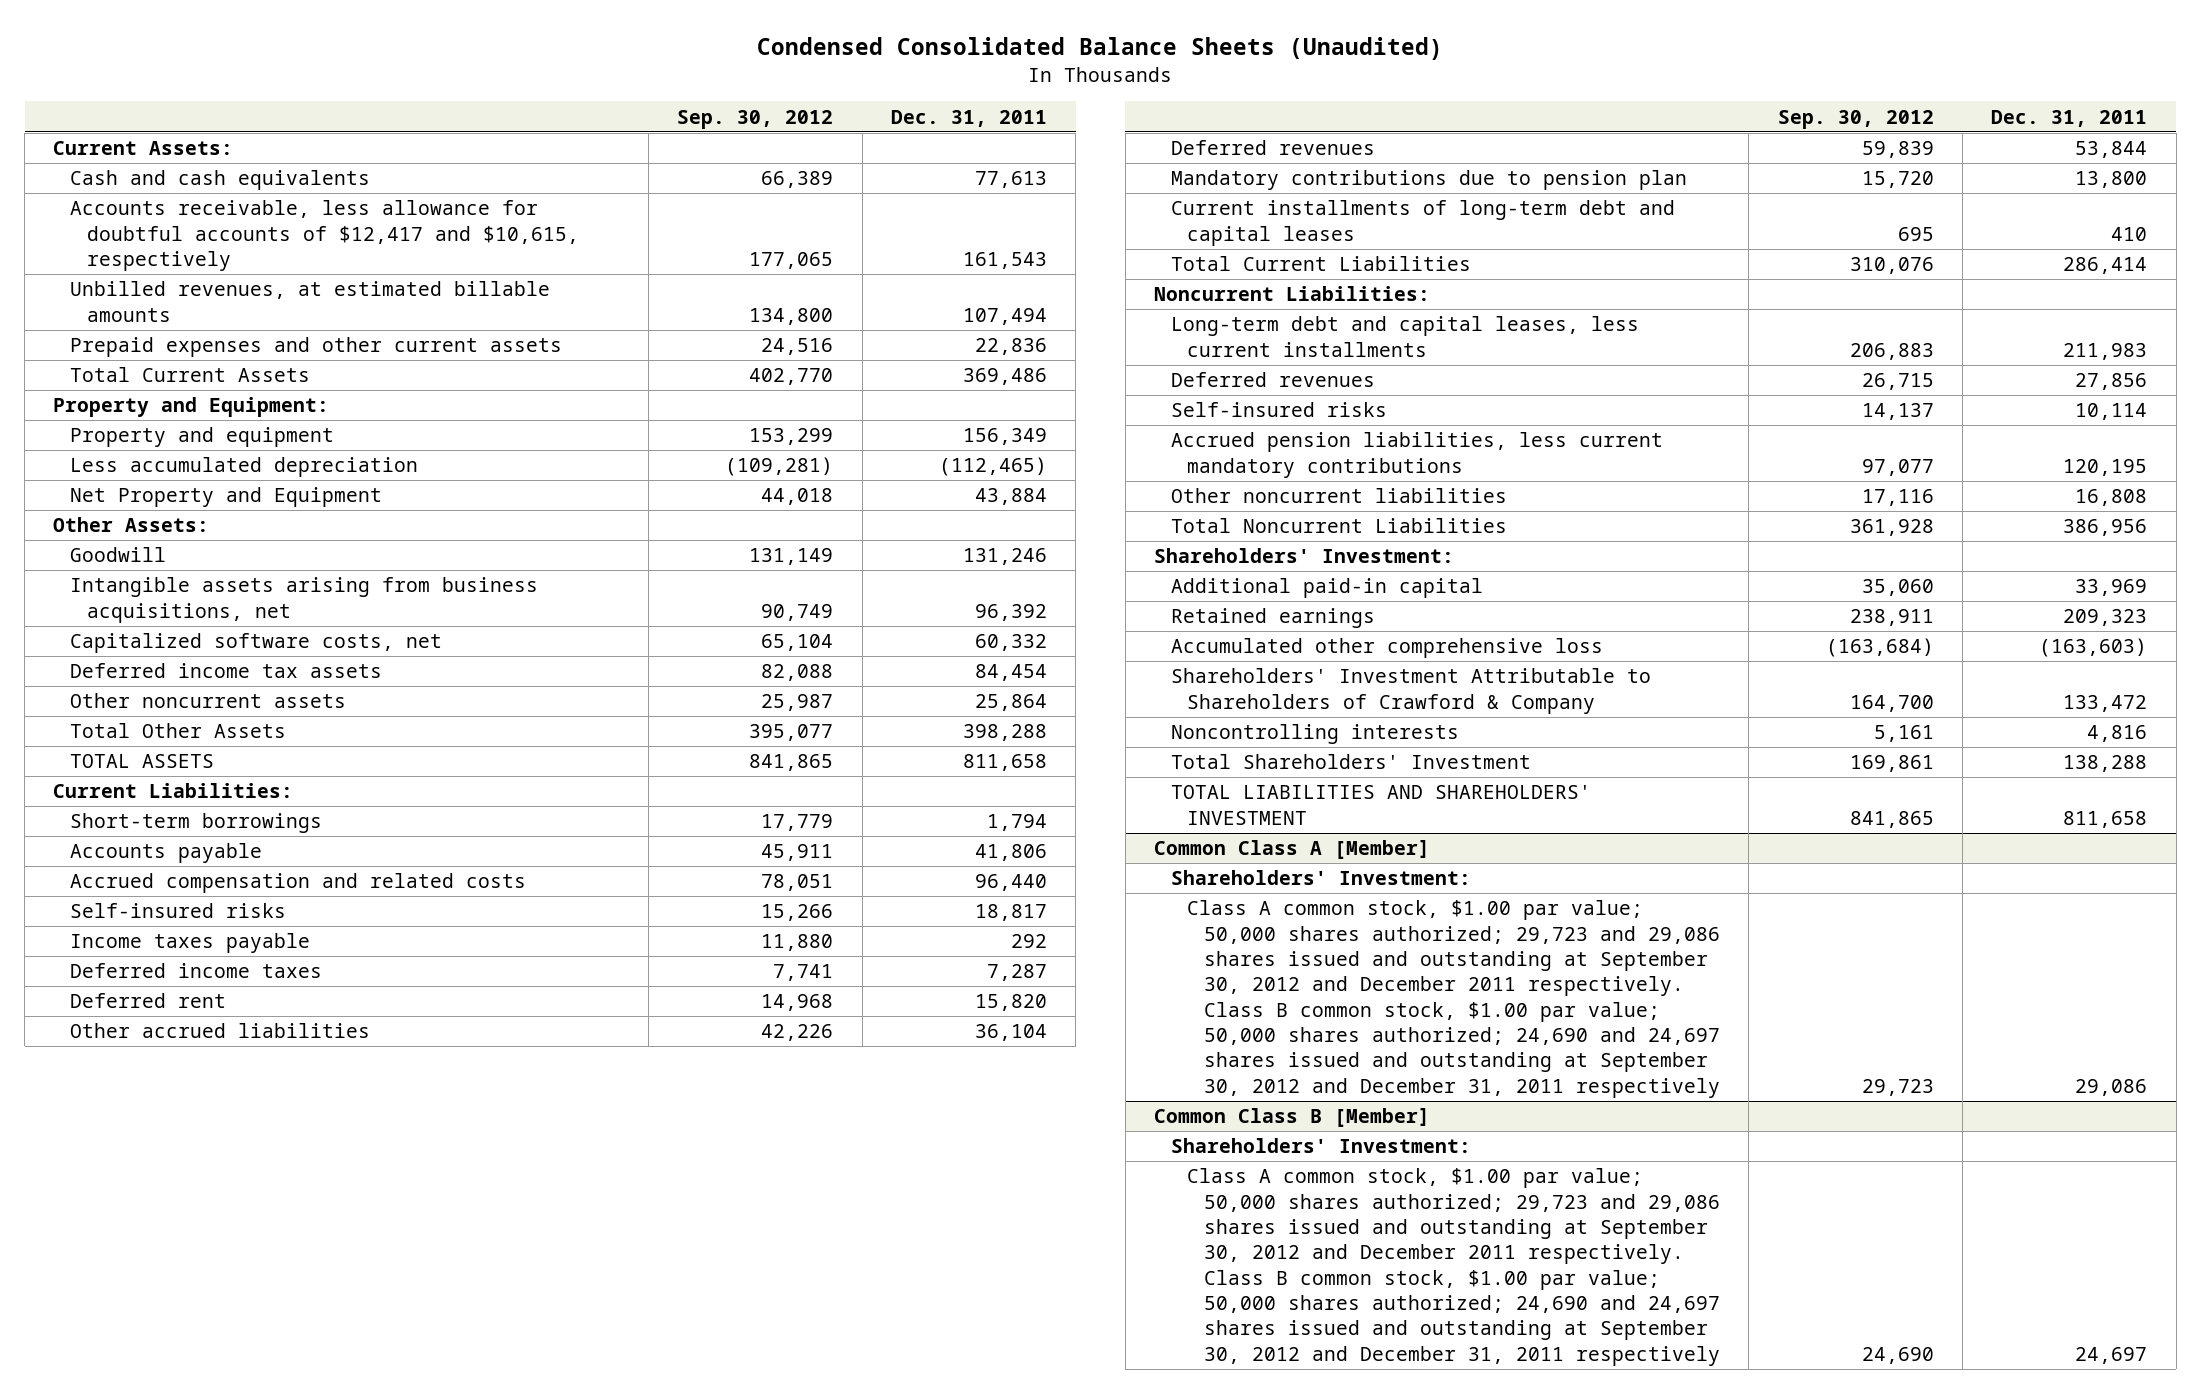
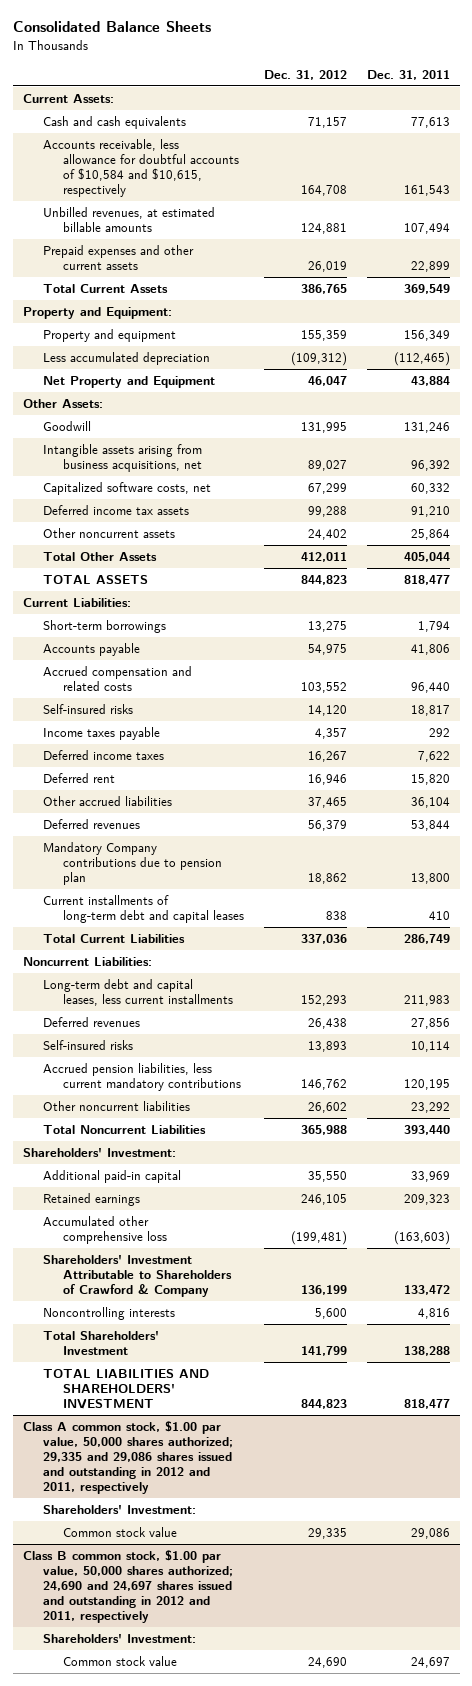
[757,37,1444,61] Condensed Consolidated Balance Sheets (Unaudited) -> [12,21,211,33] Consolidated Balance Sheets
[677,109,834,129] Sep. 30, 2012 -> none
none -> [263,69,347,80] Dec. 31, 2012
[70,200,579,271] Accounts receivable, less allowance for doubtful accounts of $12,417 and $10,615, respectively -> [42,139,239,197] Accounts receivable, less allowance for doubtful accounts of $10,584 and $10,615, respectively
[975,338,1048,356] 22,836 -> [410,261,450,273] 22,899
[963,368,1048,386] 369,486 -> [403,284,450,295] 369,549
[975,664,1048,682] 84,454 -> [410,506,450,518] 91,210
[963,724,1048,742] 398,288 -> [403,552,450,563] 405,044
[963,754,1048,772] 811,658 -> [403,575,450,586] 818,477
[987,964,1048,982] 7,287 -> [417,751,450,763] 7,622
[1170,170,1687,191] Mandatory contributions due to pension plan -> [42,842,222,885] Mandatory Company contributions due to pension plan
[2063,257,2148,275] 286,414 -> [403,934,450,945] 286,749
[2075,489,2148,507] 16,808 -> [410,1102,450,1114] 23,292
[2063,519,2148,537] 386,956 -> [403,1125,450,1136] 393,440
[1153,840,1430,860] Common Class A [Member] -> none
[2063,810,2148,828] 811,658 -> [403,1398,450,1409] 818,477
none -> [22,1421,233,1494] Class A common stock, $1.00 par value, 50,000 shares authorized; 29,335 and 29,086 shares issued and outstanding in 2012 and 2011, respectively
[1153,1108,1430,1128] Common Class B [Member] -> none
[1187,900,1720,1098] Class A common stock, $1.00 par value; 50,000 shares authorized; 29,723 and 29,086 shares issued and outstanding at September 30, 2012 and December 2011 respectively. Class B common stock, $1.00 par value; 50,000 shares authorized; 24,690 and 24,697 shares issued and outstanding at September 30, 2012 and December 31, 2011 respectively -> [62,1527,177,1538] Common stock value
none -> [22,1550,233,1623] Class B common stock, $1.00 par value, 50,000 shares authorized; 24,690 and 24,697 shares issued and outstanding in 2012 and 2011, respectively
[1187,1168,1720,1366] Class A common stock, $1.00 par value; 50,000 shares authorized; 29,723 and 29,086 shares issued and outstanding at September 30, 2012 and December 2011 respectively. Class B common stock, $1.00 par value; 50,000 shares authorized; 24,690 and 24,697 shares issued and outstanding at September 30, 2012 and December 31, 2011 respectively -> [62,1656,177,1667] Common stock value

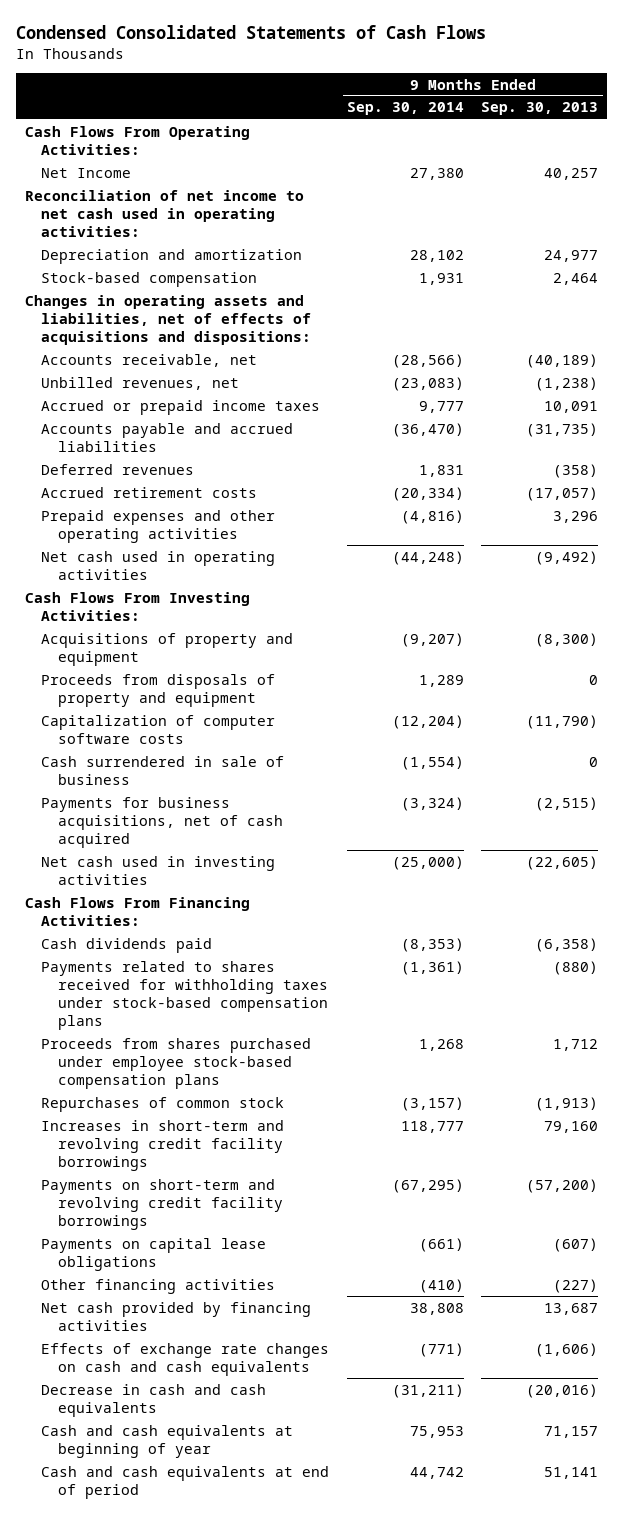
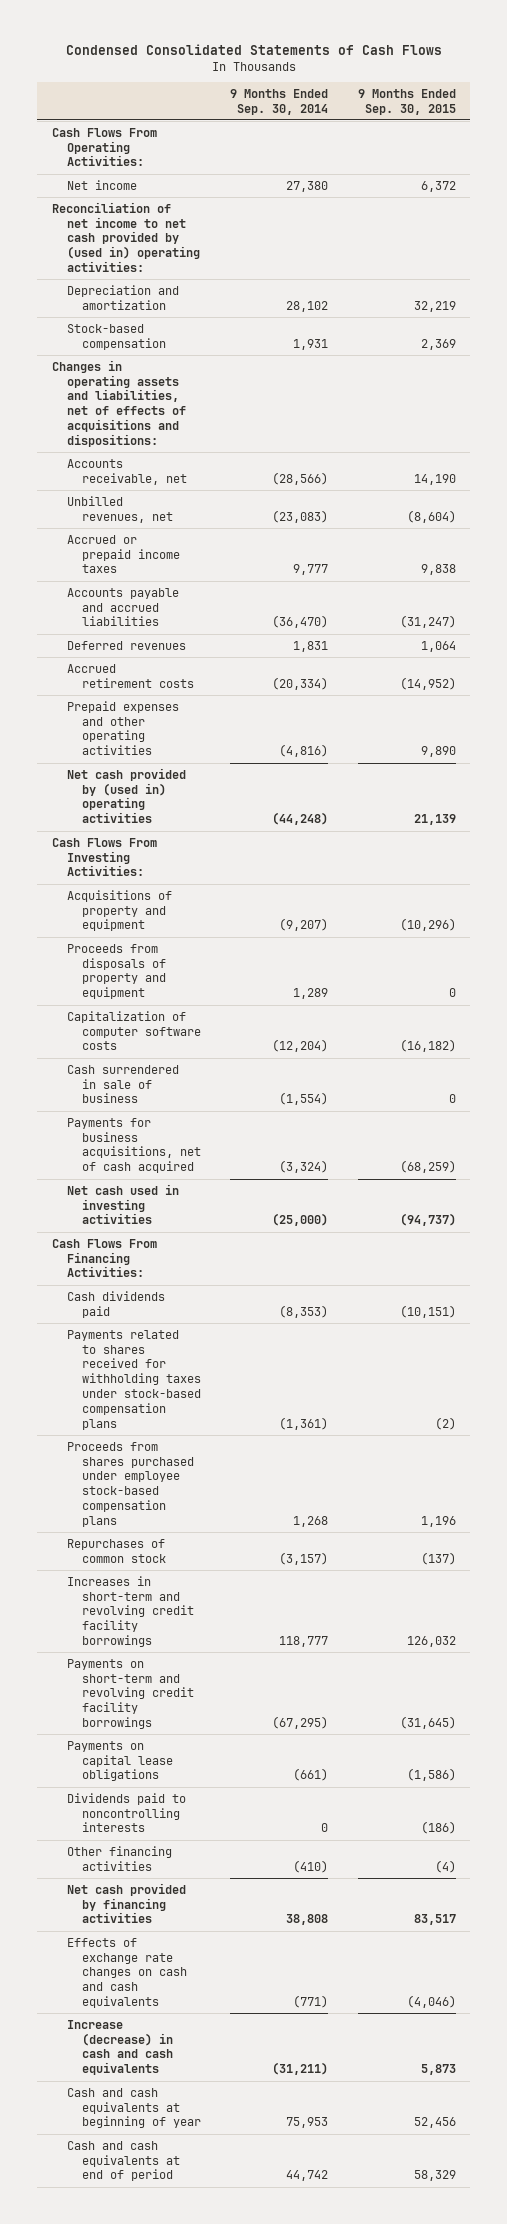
[481,102,599,116] Sep. 30, 2013 -> none
none -> [357,88,456,115] 9 Months Ended Sep. 30, 2015
[41,167,132,178] Net Income -> [67,179,138,190] Net income
[24,189,304,237] Reconciliation of net income to net cash used in operating activities: -> [51,201,201,273] Reconciliation of net income to net cash provided by (used in) operating activities:
[41,550,276,580] Net cash used in operating activities -> [67,767,187,824] Net cash provided by (used in) operating activities
none -> [67,1792,187,1833] Dividends paid to noncontrolling interests
[41,1383,267,1417] Decrease in cash and cash equivalents -> [67,2019,174,2076] Increase (decrease) in cash and cash equivalents

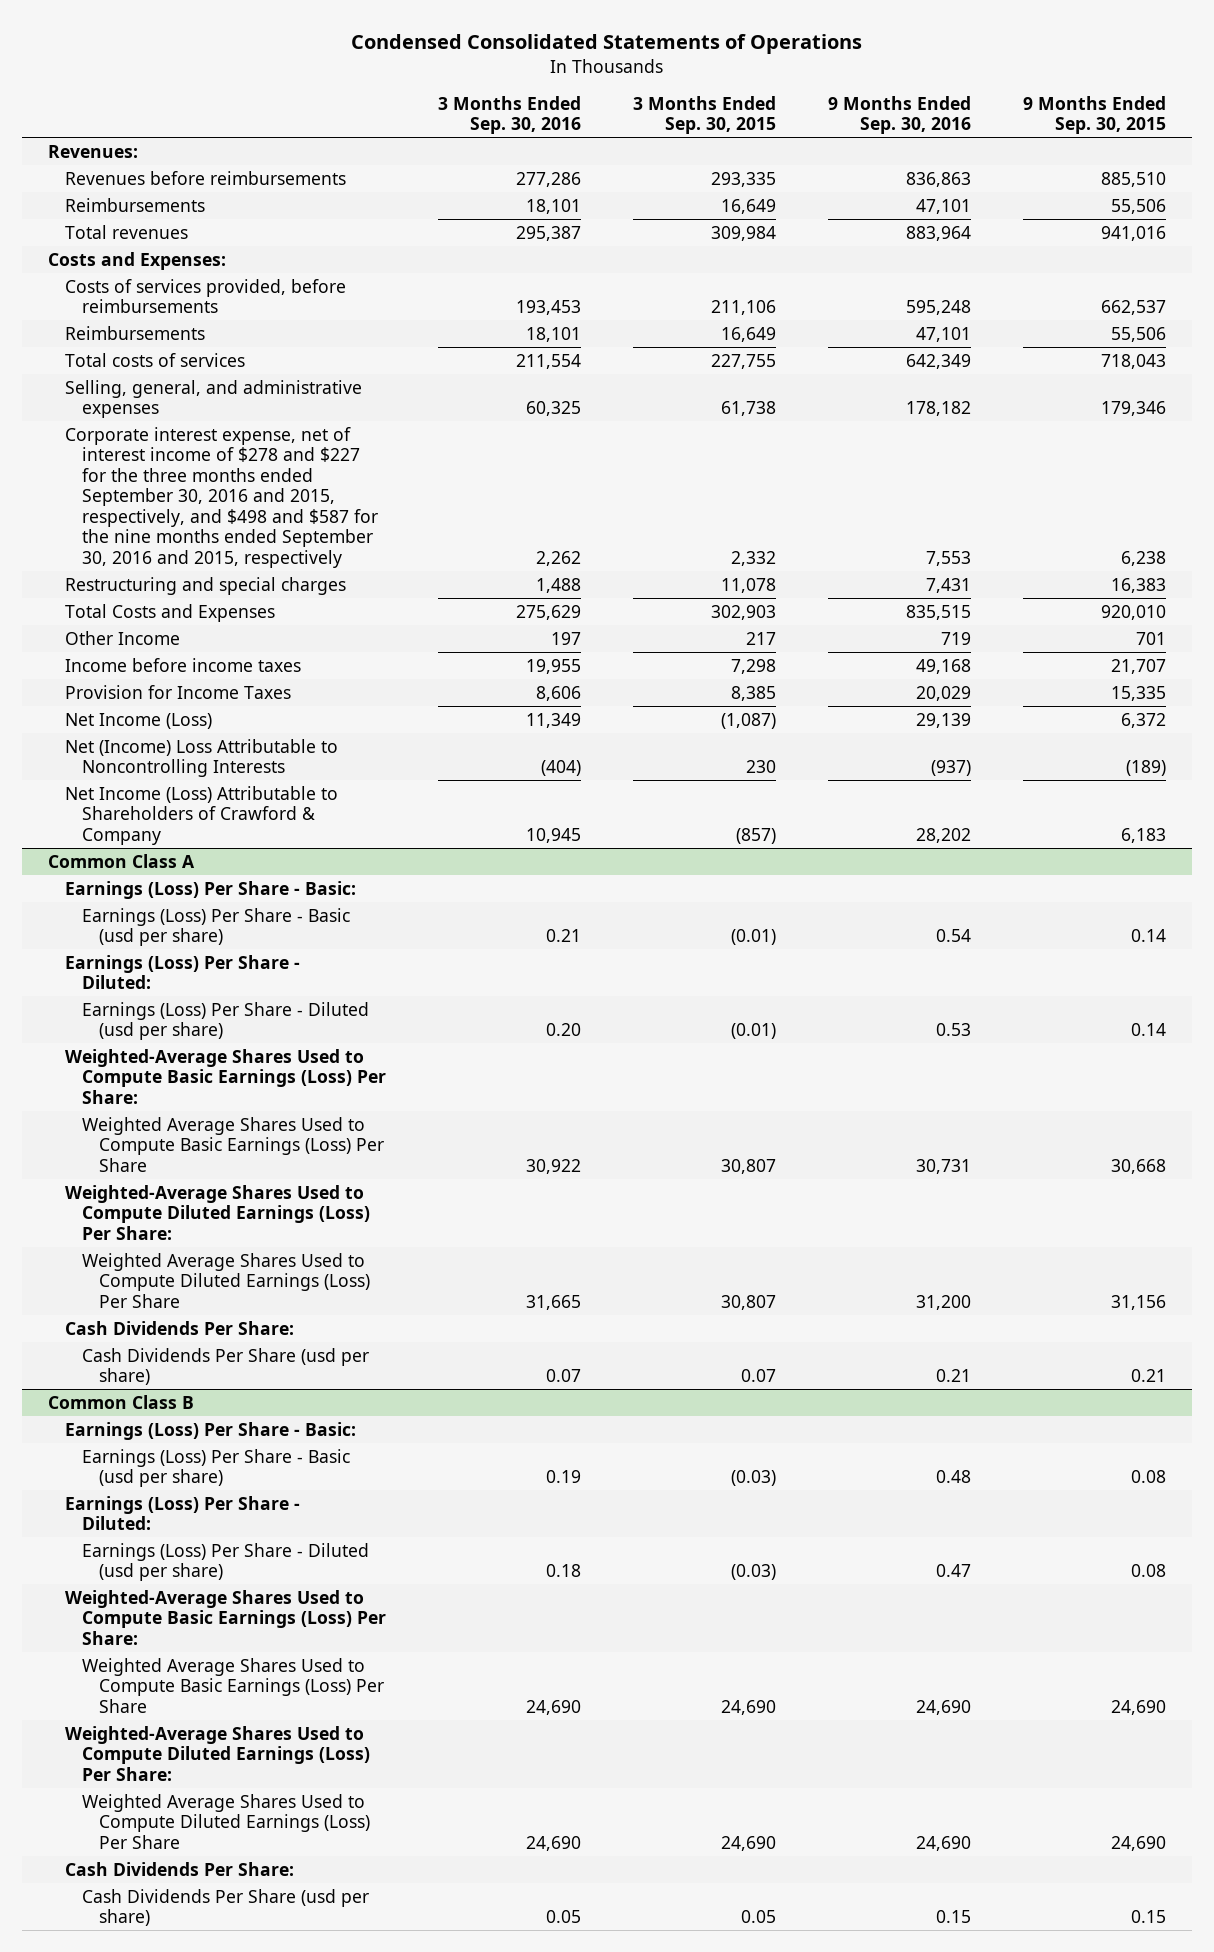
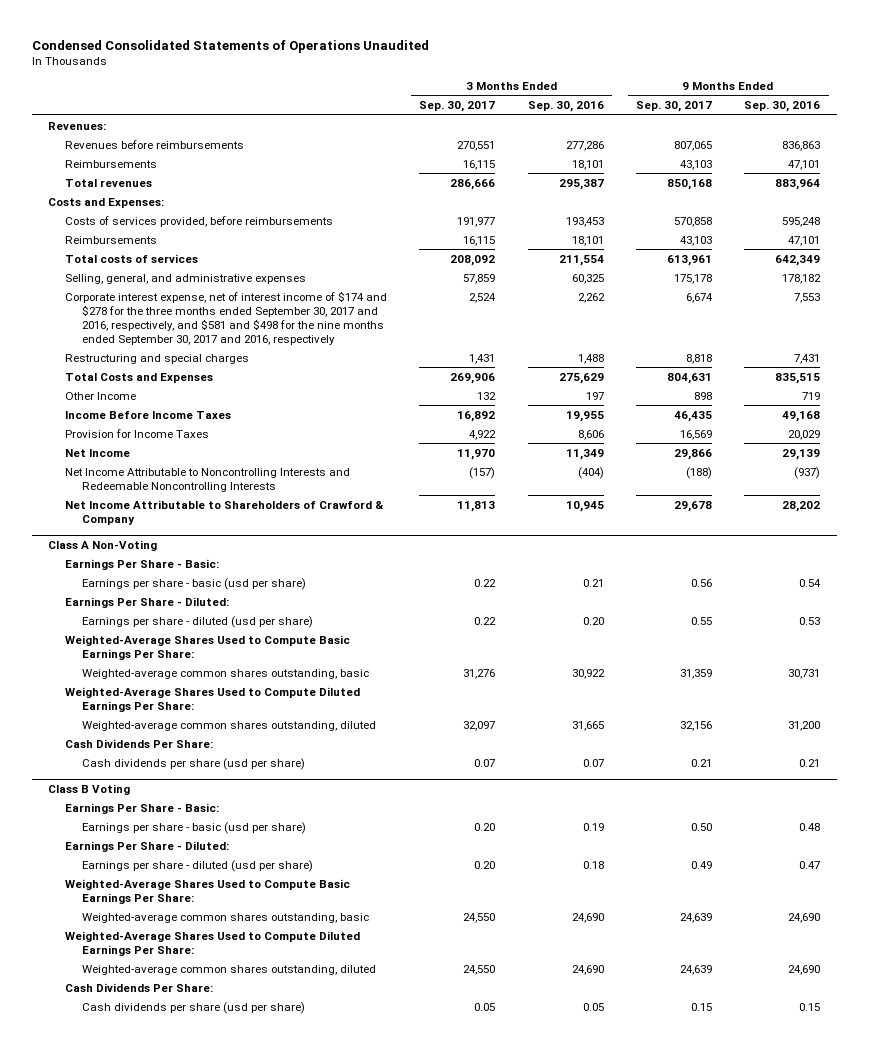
[351,34,863,55] Condensed Consolidated Statements of Operations -> [31,39,429,53] Condensed Consolidated Statements of Operations Unaudited
[632,95,776,135] 3 Months Ended Sep. 30, 2015 -> none
[1022,95,1166,135] 9 Months Ended Sep. 30, 2015 -> none
none -> [419,101,496,113] Sep. 30, 2017
none -> [636,101,713,113] Sep. 30, 2017
[65,426,379,568] Corporate interest expense, net of interest income of $278 and $227 for the three months ended September 30, 2016 and 2015, respectively, and $498 and $587 for the nine months ended September 30, 2016 and 2015, respectively -> [65,290,388,345] Corporate interest expense, net of interest income of $174 and $278 for the three months ended September 30, 2017 and 2016, respectively, and $581 and $498 for the nine months ended September 30, 2017 and 2016, respectively
[65,657,302,672] Income before income taxes -> [65,410,232,419] Income Before Income Taxes
[65,712,213,729] Net Income (Loss) -> [65,448,131,457] Net Income
[65,738,339,778] Net (Income) Loss Attributable to Noncontrolling Interests -> [65,467,351,492] Net Income Attributable to Noncontrolling Interests and Redeemable Noncontrolling Interests
[65,785,339,845] Net Income (Loss) Attributable to Shareholders of Crawford & Company -> [65,499,385,525] Net Income Attributable to Shareholders of Crawford & Company
[48,853,196,868] Common Class A -> [48,539,158,551] Class A Non-Voting
[65,880,357,899] Earnings (Loss) Per Share - Basic: -> [65,558,220,570] Earnings Per Share - Basic:
[82,907,351,947] Earnings (Loss) Per Share - Basic (usd per share) -> [82,577,307,590] Earnings per share - basic (usd per share)
[65,954,301,990] Earnings (Loss) Per Share - Diluted: -> [65,596,230,608] Earnings Per Share - Diluted:
[82,1001,370,1041] Earnings (Loss) Per Share - Diluted (usd per share) -> [82,615,314,628] Earnings per share - diluted (usd per share)
[65,1048,387,1104] Weighted-Average Shares Used to Compute Basic Earnings (Loss) Per Share: -> [65,634,351,660] Weighted-Average Shares Used to Compute Basic Earnings Per Share:
[82,1116,384,1172] Weighted Average Shares Used to Compute Basic Earnings (Loss) Per Share -> [82,668,370,679] Weighted-average common shares outstanding, basic
[65,1184,371,1240] Weighted-Average Shares Used to Compute Diluted Earnings (Loss) Per Share: -> [65,686,361,712] Weighted-Average Shares Used to Compute Diluted Earnings Per Share:
[82,1252,370,1308] Weighted Average Shares Used to Compute Diluted Earnings (Loss) Per Share -> [82,720,377,731] Weighted-average common shares outstanding, diluted
[82,1347,370,1386] Cash Dividends Per Share (usd per share) -> [82,757,306,770] Cash dividends per share (usd per share)
[48,1394,195,1409] Common Class B -> [48,783,131,795] Class B Voting
[65,1421,357,1440] Earnings (Loss) Per Share - Basic: -> [65,802,220,814] Earnings Per Share - Basic:
[82,1448,351,1488] Earnings (Loss) Per Share - Basic (usd per share) -> [82,821,307,834] Earnings per share - basic (usd per share)
[65,1495,301,1531] Earnings (Loss) Per Share - Diluted: -> [65,840,230,852] Earnings Per Share - Diluted:
[82,1542,370,1582] Earnings (Loss) Per Share - Diluted (usd per share) -> [82,859,314,872] Earnings per share - diluted (usd per share)
[65,1589,387,1645] Weighted-Average Shares Used to Compute Basic Earnings (Loss) Per Share: -> [65,878,351,904] Weighted-Average Shares Used to Compute Basic Earnings Per Share:
[82,1657,384,1713] Weighted Average Shares Used to Compute Basic Earnings (Loss) Per Share -> [82,912,370,923] Weighted-average common shares outstanding, basic
[65,1725,371,1781] Weighted-Average Shares Used to Compute Diluted Earnings (Loss) Per Share: -> [65,930,361,956] Weighted-Average Shares Used to Compute Diluted Earnings Per Share:
[82,1793,370,1849] Weighted Average Shares Used to Compute Diluted Earnings (Loss) Per Share -> [82,964,377,975] Weighted-average common shares outstanding, diluted
[82,1888,370,1927] Cash Dividends Per Share (usd per share) -> [82,1001,306,1014] Cash dividends per share (usd per share)

